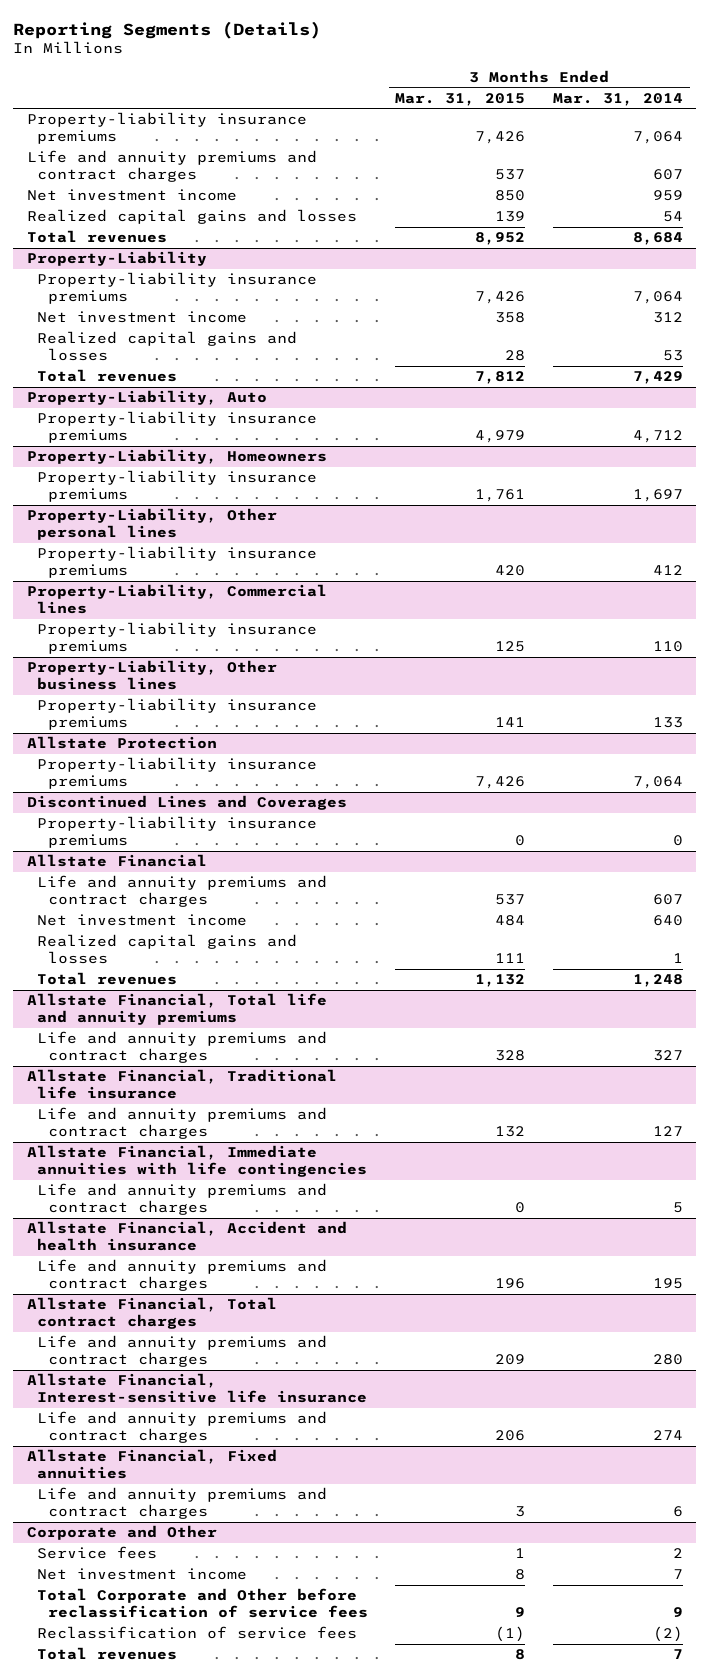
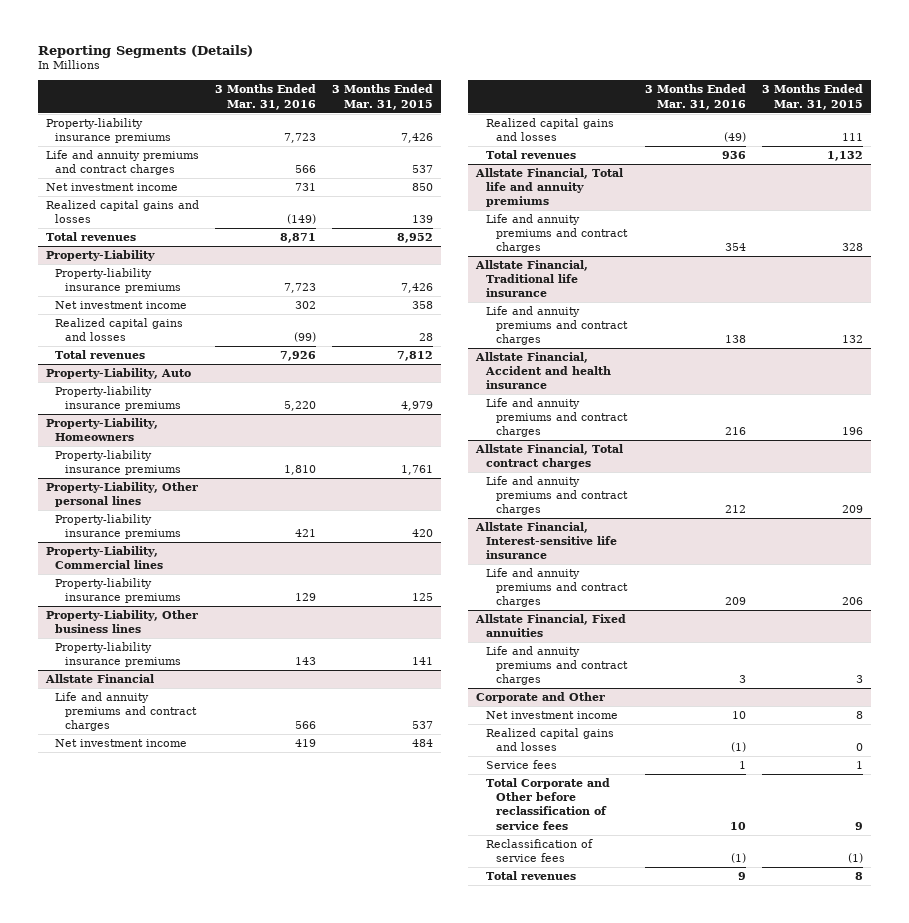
[552,92,683,106] Mar. 31, 2014 -> none
none -> [214,84,316,110] 3 Months Ended Mar. 31, 2016
[26,736,217,750] Allstate Protection -> none
[37,757,318,790] Property-liability insurance premiums -> none
[26,795,347,811] Discontinued Lines and Coverages -> none
[37,816,318,849] Property-liability insurance premiums -> none
[26,1145,368,1178] Allstate Financial, Immediate annuities with life contingencies -> none
[37,1183,328,1216] Life and annuity premiums and contract charges -> none
none -> [485,727,614,752] Realized capital gains and losses
[37,1546,158,1560] Service fees -> [485,759,557,769] Service fees

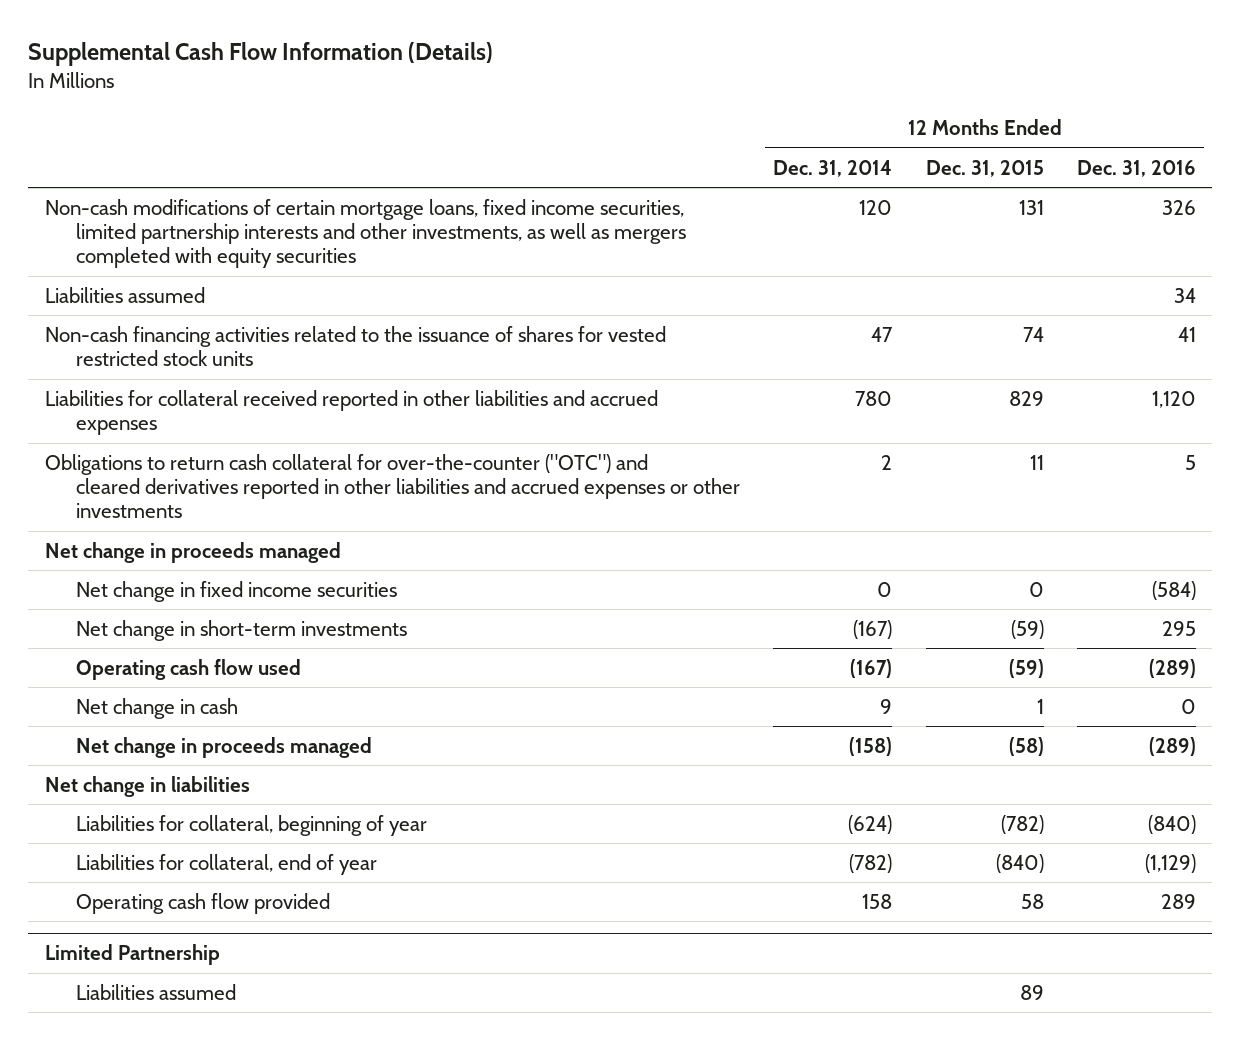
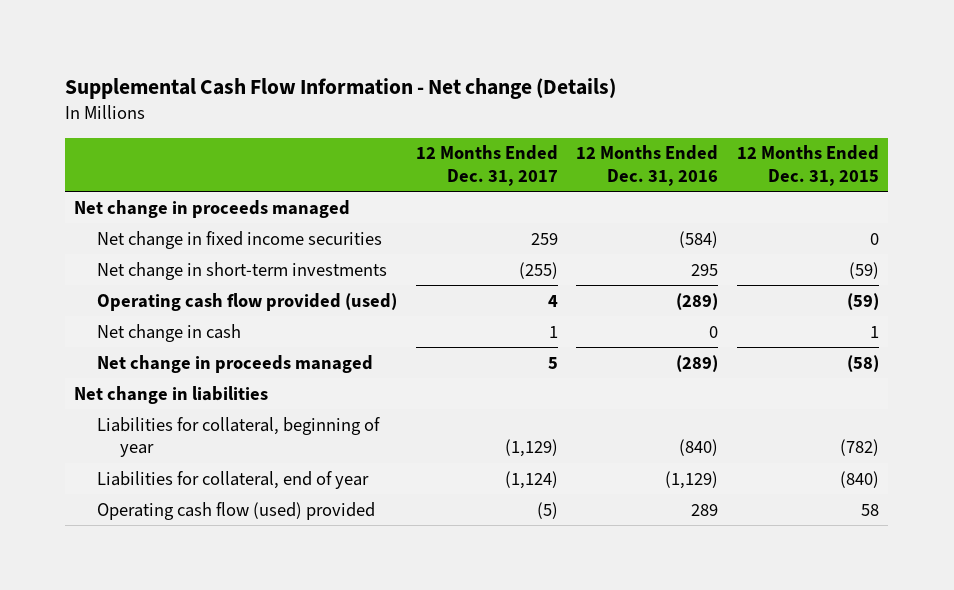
[28,42,494,67] Supplemental Cash Flow Information (Details) -> [65,78,617,100] Supplemental Cash Flow Information - Net change (Details)
[773,159,893,177] Dec. 31, 2014 -> none
none -> [415,145,558,187] 12 Months Ended Dec. 31, 2017
[44,198,687,269] Non-cash modifications of certain mortgage loans, fixed income securities, limited partnership interests and other investments, as well as mergers completed with equity securities -> none
[44,286,205,303] Liabilities assumed -> none
[44,325,666,367] Non-cash financing activities related to the issuance of shares for vested restricted stock units -> none
[44,389,658,436] Liabilities for collateral received reported in other liabilities and accrued expenses -> none
[44,453,741,519] Obligations to return cash collateral for over-the-counter ("OTC") and cleared derivatives reported in other liabilities and accrued expenses or other investments -> none
[76,658,302,680] Operating cash flow used -> [97,292,398,311] Operating cash flow provided (used)
[44,944,220,966] Limited Partnership -> none
[76,983,237,1000] Liabilities assumed -> none
[76,892,331,914] Operating cash flow provided -> [97,501,376,520] Operating cash flow (used) provided

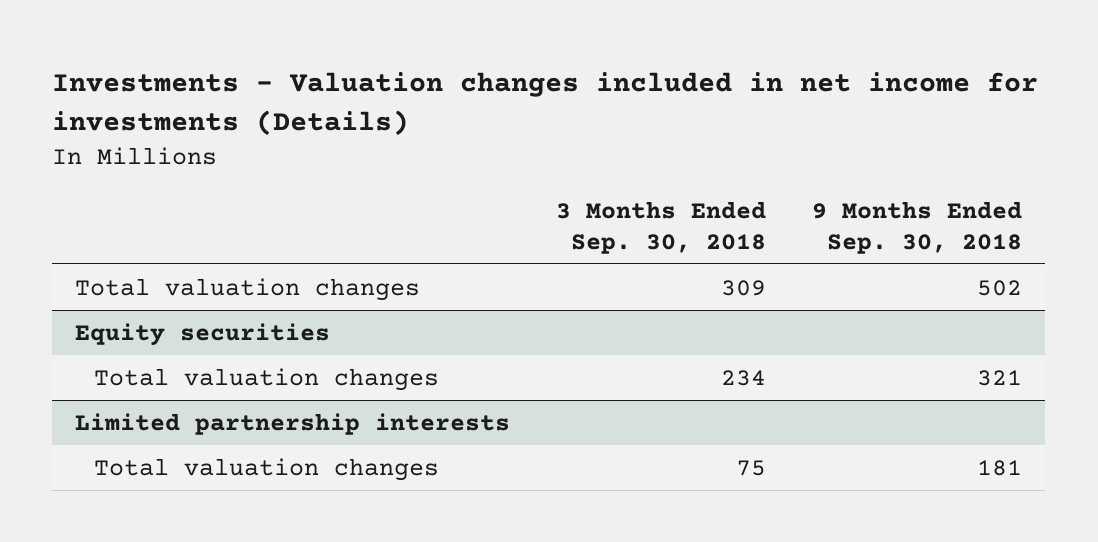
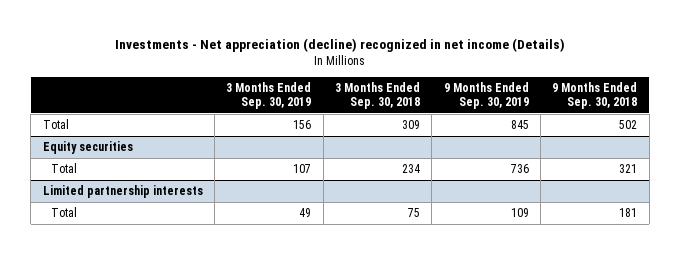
[52,72,1039,136] Investments - Valuation changes included in net income for investments (Details) -> [115,38,566,53] Investments - Net appreciation (decline) recognized in net income (Details)
none -> [226,81,312,109] 3 Months Ended Sep. 30, 2019
none -> [443,81,529,109] 9 Months Ended Sep. 30, 2019
[75,277,421,301] Total valuation changes -> [42,119,69,130] Total
[93,367,439,391] Total valuation changes -> [51,163,78,174] Total
[93,457,439,481] Total valuation changes -> [51,207,78,218] Total

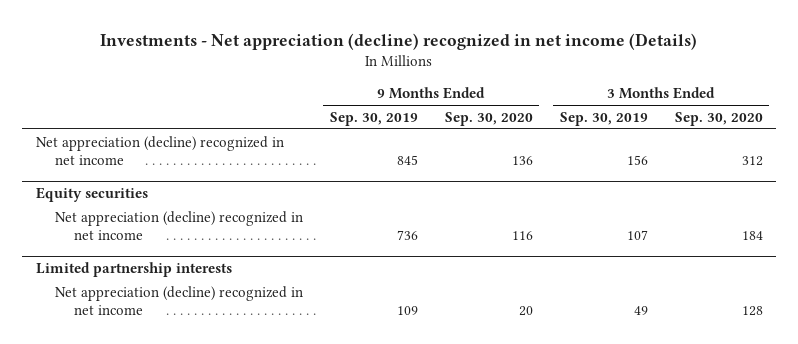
[335,81,421,109] 3 Months Ended Sep. 30, 2018 -> none
[552,81,638,109] 9 Months Ended Sep. 30, 2018 -> none
none -> [444,111,533,126] Sep. 30, 2020
none -> [674,111,763,126] Sep. 30, 2020
[42,119,69,130] Total -> [35,135,284,166] Net appreciation (decline) recognized in net income
[51,163,78,174] Total -> [54,210,303,241] Net appreciation (decline) recognized in net income
[51,207,78,218] Total -> [54,285,303,316] Net appreciation (decline) recognized in net income

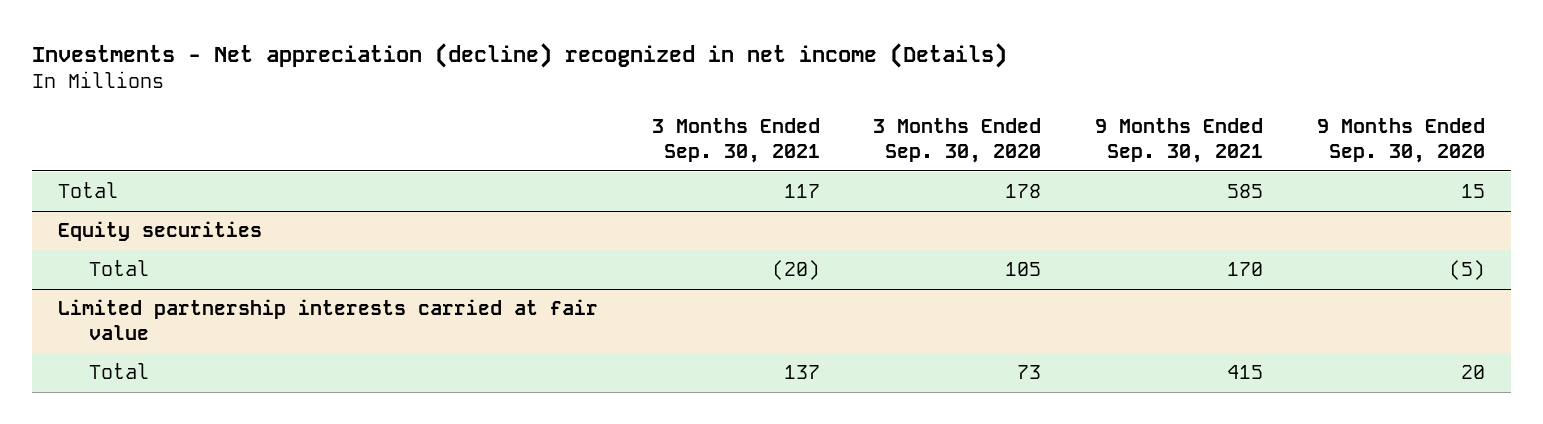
[329,111,418,126] Sep. 30, 2019 -> none
[559,111,648,126] Sep. 30, 2019 -> none
none -> [651,118,820,164] 3 Months Ended Sep. 30, 2021
none -> [1095,118,1264,164] 9 Months Ended Sep. 30, 2021
[35,135,284,166] Net appreciation (decline) recognized in net income -> none
none -> [58,182,119,199] Total
[54,210,303,241] Net appreciation (decline) recognized in net income -> none
[54,285,303,316] Net appreciation (decline) recognized in net income -> none
none -> [88,260,149,277] Total
[35,262,232,278] Limited partnership interests -> [58,299,599,341] Limited partnership interests carried at fair value
none -> [88,363,149,380] Total

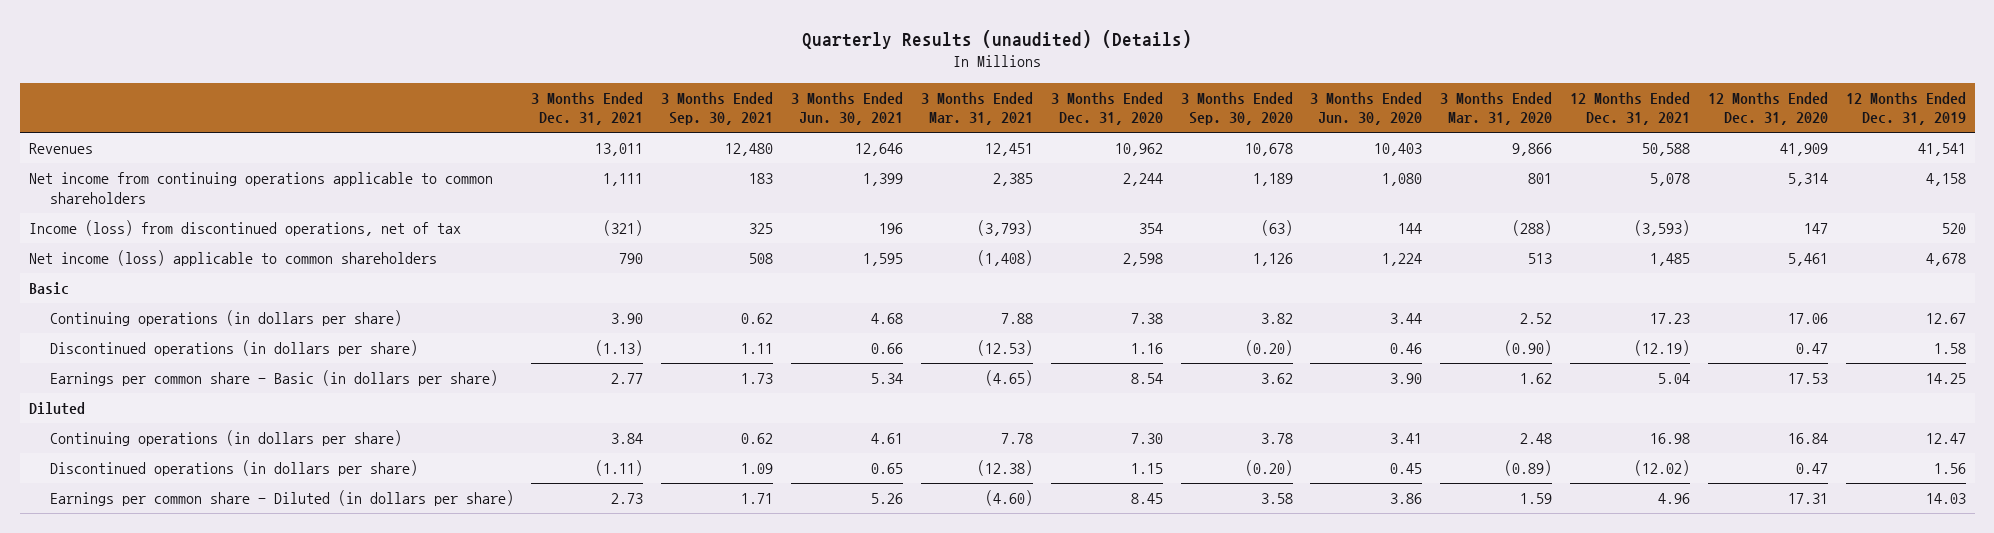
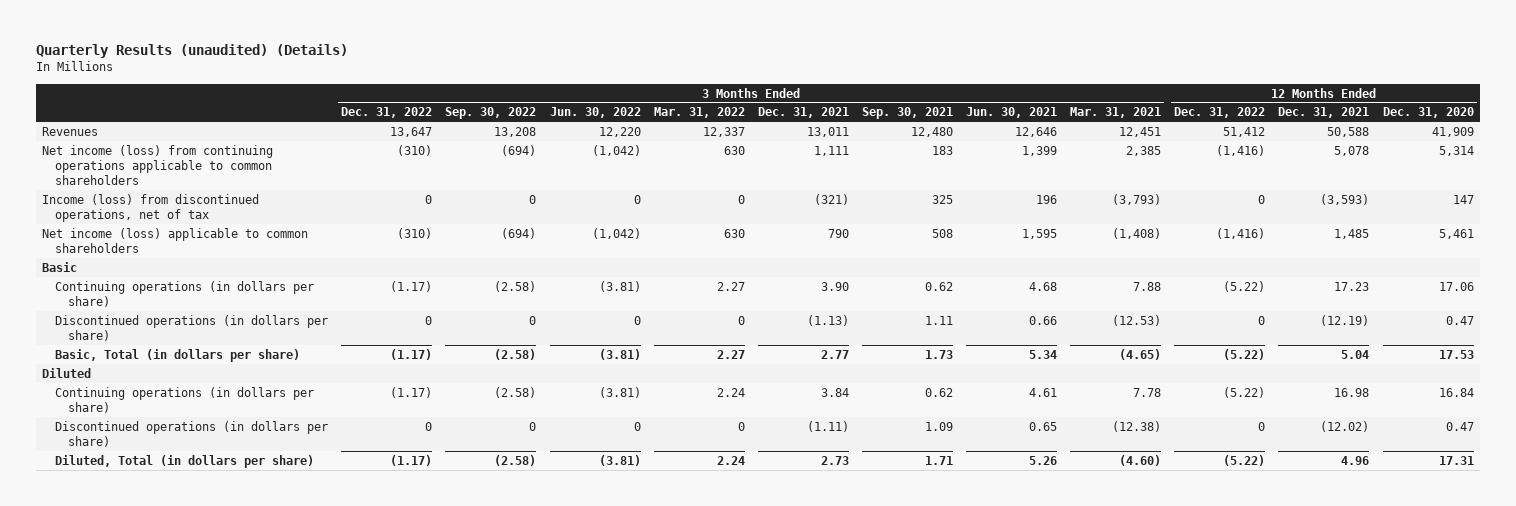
[1050,91,1163,126] 3 Months Ended Dec. 31, 2020 -> none
[1180,91,1293,126] 3 Months Ended Sep. 30, 2020 -> none
[1310,91,1423,126] 3 Months Ended Jun. 30, 2020 -> none
[1440,91,1553,126] 3 Months Ended Mar. 31, 2020 -> none
[1845,91,1966,126] 12 Months Ended Dec. 31, 2019 -> none
none -> [341,107,433,119] Dec. 31, 2022
none -> [445,107,537,120] Sep. 30, 2022
none -> [549,107,641,119] Jun. 30, 2022
none -> [653,107,745,119] Mar. 31, 2022
none -> [1174,107,1266,119] Dec. 31, 2022
[28,172,493,204] Net income from continuing operations applicable to common shareholders -> [42,144,274,185] Net income (loss) from continuing operations applicable to common shareholders
[49,370,498,387] Earnings per common share - Basic (in dollars per share) -> [55,348,301,362] Basic, Total (in dollars per share)
[49,490,514,507] Earnings per common share - Diluted (in dollars per share) -> [55,454,315,468] Diluted, Total (in dollars per share)

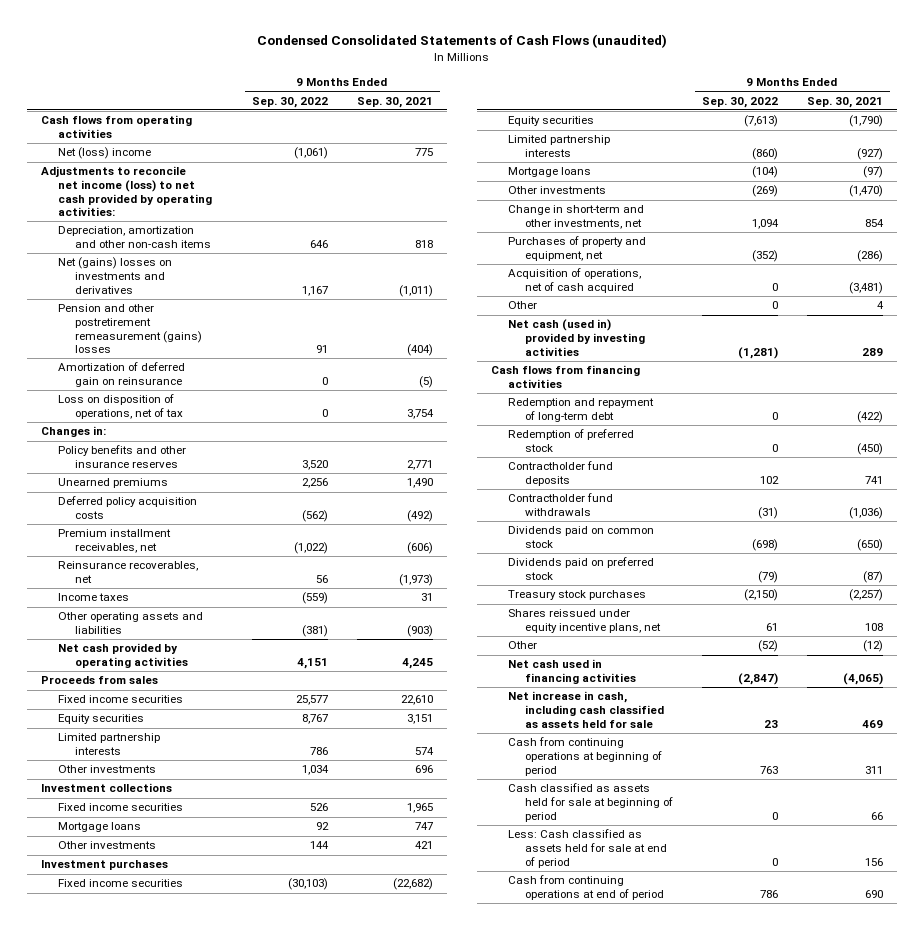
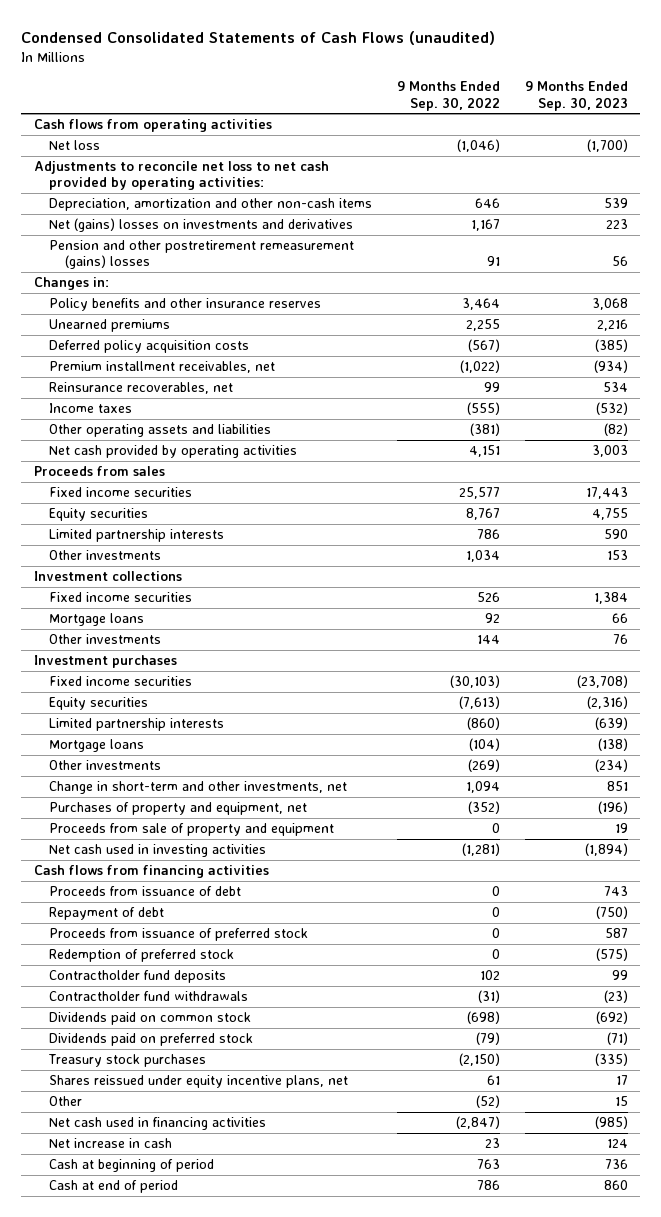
[356,96,433,108] Sep. 30, 2021 -> none
none -> [524,81,628,111] 9 Months Ended Sep. 30, 2023
[58,147,152,160] Net (loss) income -> [49,140,101,151] Net loss
[293,147,328,160] (1,061) -> [456,139,500,153] (1,046)
[41,166,213,217] Adjustments to reconcile net income (loss) to net cash provided by operating activities: -> [33,161,329,191] Adjustments to reconcile net loss to net cash provided by operating activities:
[58,362,186,388] Amortization of deferred gain on reinsurance -> none
[58,394,184,420] Loss on disposition of operations, net of tax -> none
[301,460,328,471] 3,520 -> [461,298,500,311] 3,464
[301,478,328,489] 2,256 -> [465,319,500,332] 2,255
[301,510,328,523] (562) -> [467,339,500,353] (567)
[315,575,328,584] 56 -> [483,382,500,393] 99
[301,592,328,605] (559) -> [466,402,500,416] (555)
[507,268,641,294] Acquisition of operations, net of cash acquired -> none
[507,301,537,310] Other -> none
none -> [49,823,335,837] Proceeds from sale of property and equipment
[507,319,645,356] Net cash (used in) provided by investing activities -> [49,844,267,858] Net cash used in investing activities
none -> [49,886,242,897] Proceeds from issuance of debt
[507,398,654,423] Redemption and repayment of long-term debt -> [49,907,165,921] Repayment of debt
none -> [49,928,309,942] Proceeds from issuance of preferred stock
[507,783,673,822] Cash classified as assets held for sale at beginning of period -> none
[507,829,667,868] Less: Cash classified as assets held for sale at end of period -> none
[507,691,664,728] Net increase in cash, including cash classified as assets held for sale -> [49,1138,173,1149] Net increase in cash
[507,737,662,776] Cash from continuing operations at beginning of period -> [49,1159,215,1173] Cash at beginning of period
[507,875,664,901] Cash from continuing operations at end of period -> [49,1180,179,1194] Cash at end of period

